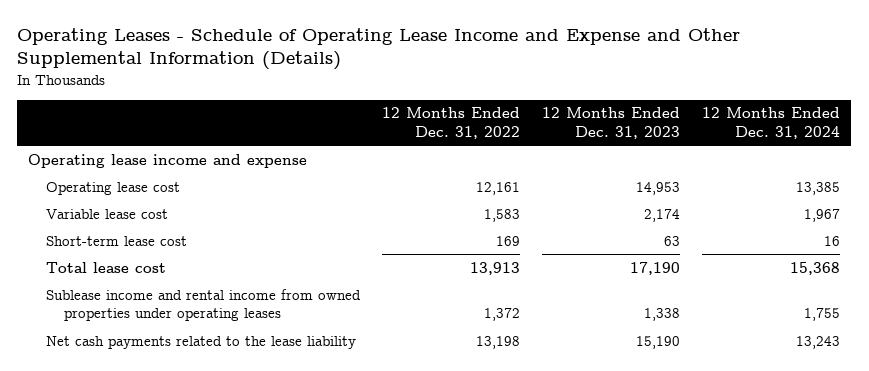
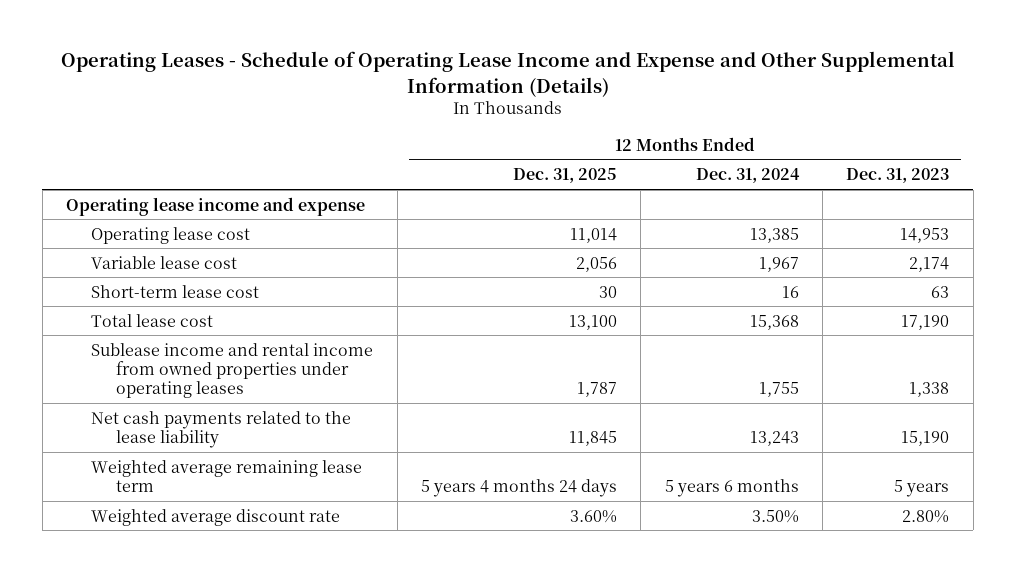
[382,107,521,140] 12 Months Ended Dec. 31, 2022 -> none
none -> [512,168,617,184] Dec. 31, 2025
none -> [91,459,363,492] Weighted average remaining lease term
none -> [91,508,341,526] Weighted average discount rate

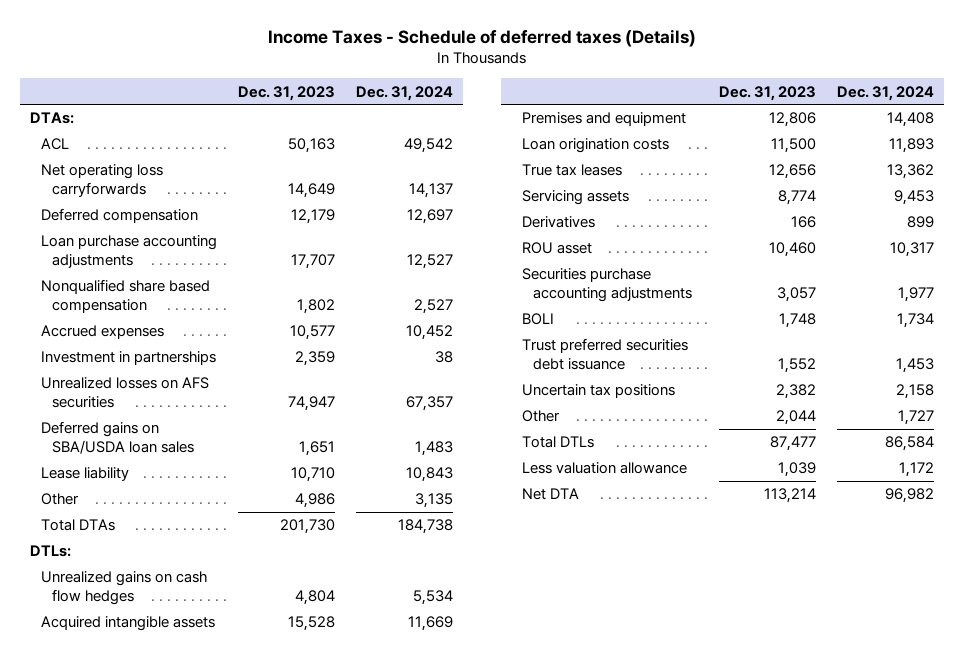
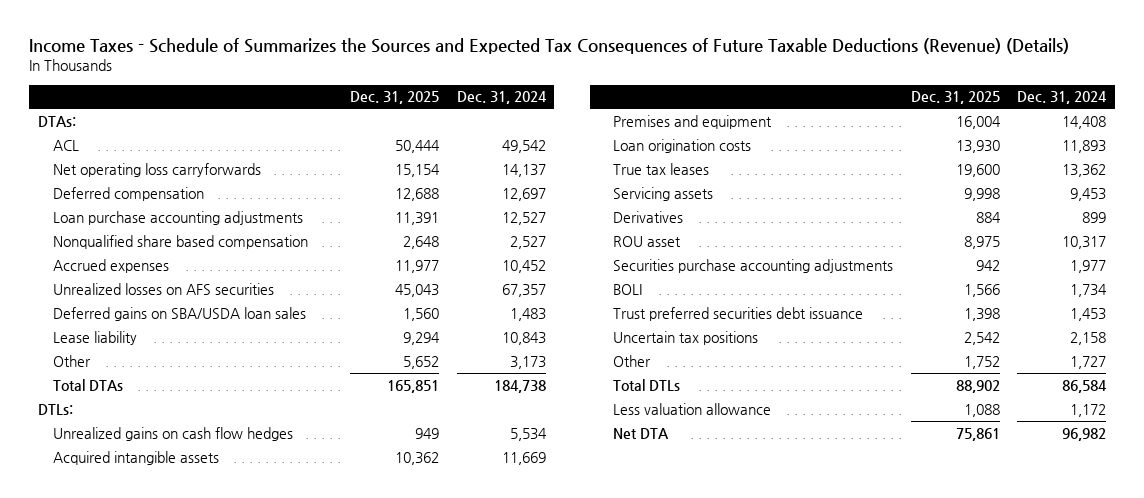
[267,28,696,47] Income Taxes - Schedule of deferred taxes (Details) -> [29,38,1070,55] Income Taxes - Schedule of Summarizes the Sources and Expected Tax Consequences of Future Taxable Deductions (Revenue) (Details)
[237,85,335,101] Dec. 31, 2023 -> none
none -> [350,91,440,105] Dec. 31, 2025
[40,351,216,366] Investment in partnerships -> none
[414,493,453,509] 3,135 -> [509,355,546,369] 3,173

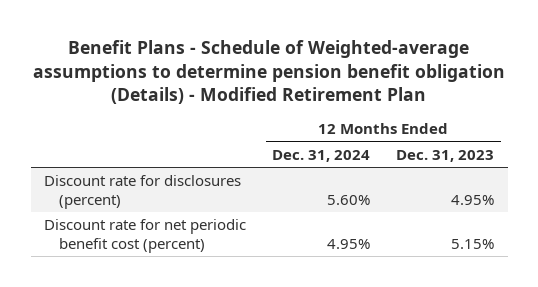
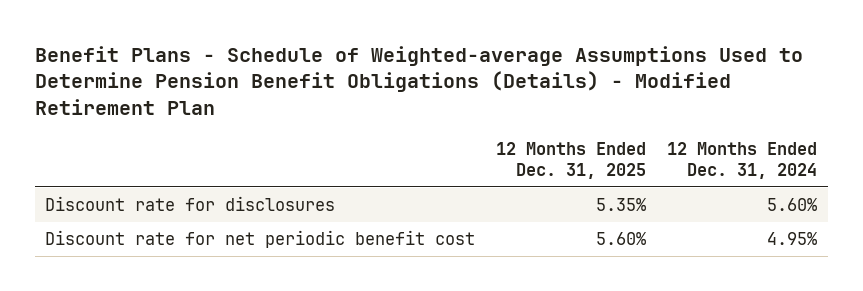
[33,40,506,104] Benefit Plans - Schedule of Weighted-average assumptions to determine pension benefit obligation (Details) - Modified Retirement Plan -> [34,45,803,115] Benefit Plans - Schedule of Weighted-average Assumptions Used to Determine Pension Benefit Obligations (Details) - Modified Retirement Plan
[396,149,495,162] Dec. 31, 2023 -> none
none -> [496,142,647,180] 12 Months Ended Dec. 31, 2025
[43,175,241,209] Discount rate for disclosures (percent) -> [45,196,336,212] Discount rate for disclosures
[43,219,246,253] Discount rate for net periodic benefit cost (percent) -> [45,230,476,249] Discount rate for net periodic benefit cost

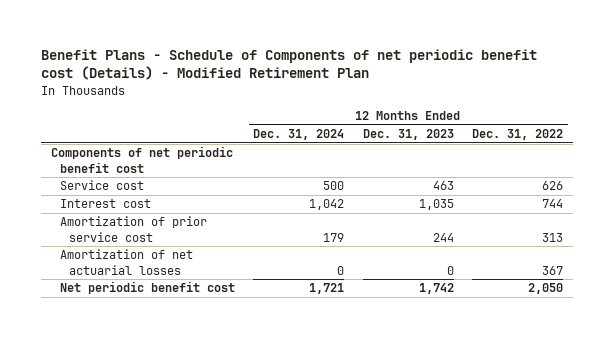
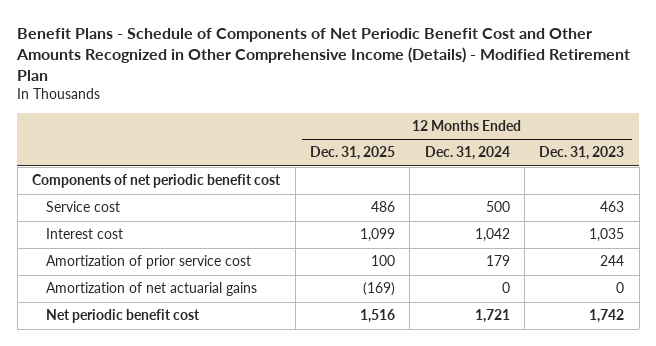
[41,48,538,81] Benefit Plans - Schedule of Components of net periodic benefit cost (Details) - Modified Retirement Plan -> [16,27,631,81] Benefit Plans - Schedule of Components of Net Periodic Benefit Cost and Other Amounts Recognized in Other Comprehensive Income (Details) - Modified Retirement Plan
[472,129,564,141] Dec. 31, 2022 -> none
none -> [309,146,395,161] Dec. 31, 2025
[59,249,193,275] Amortization of net actuarial losses -> [45,282,257,297] Amortization of net actuarial gains

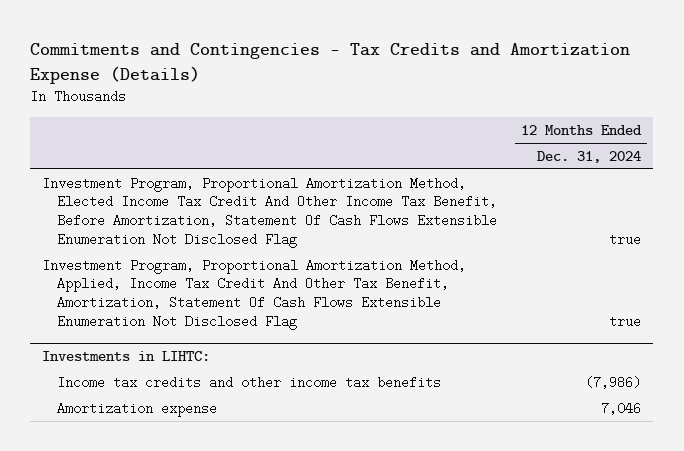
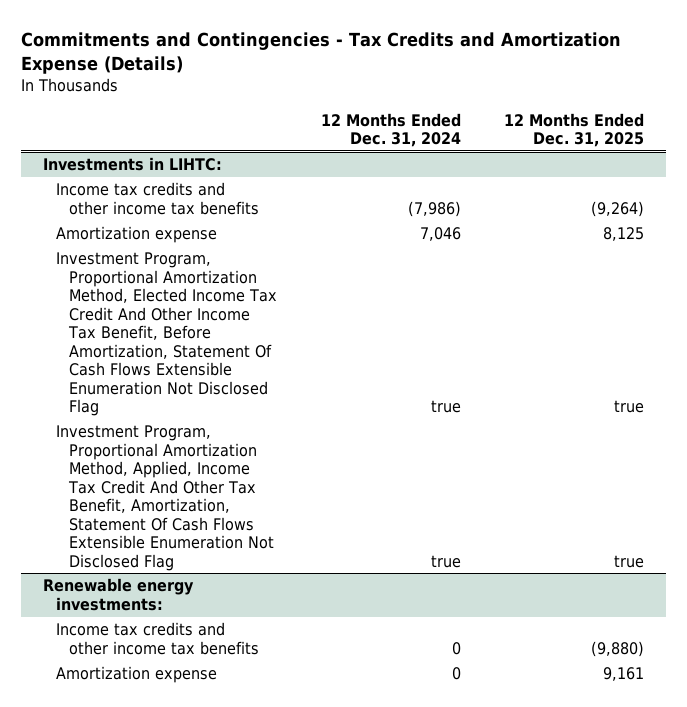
none -> [504,112,645,147] 12 Months Ended Dec. 31, 2025
[42,176,497,248] Investment Program, Proportional Amortization Method, Elected Income Tax Credit And Other Income Tax Benefit, Before Amortization, Statement Of Cash Flows Extensible Enumeration Not Disclosed Flag -> none
[42,258,467,330] Investment Program, Proportional Amortization Method, Applied, Income Tax Credit And Other Tax Benefit, Amortization, Statement Of Cash Flows Extensible Enumeration Not Disclosed Flag -> none
none -> [56,252,278,416] Investment Program, Proportional Amortization Method, Elected Income Tax Credit And Other Income Tax Benefit, Before Amortization, Statement Of Cash Flows Extensible Enumeration Not Disclosed Flag
none -> [56,425,275,571] Investment Program, Proportional Amortization Method, Applied, Income Tax Credit And Other Tax Benefit, Amortization, Statement Of Cash Flows Extensible Enumeration Not Disclosed Flag
none -> [43,578,195,611] Renewable energy investments:
none -> [56,622,260,655] Income tax credits and other income tax benefits
none -> [56,666,218,684] Amortization expense

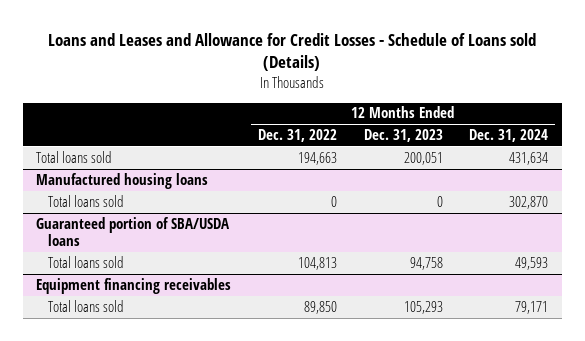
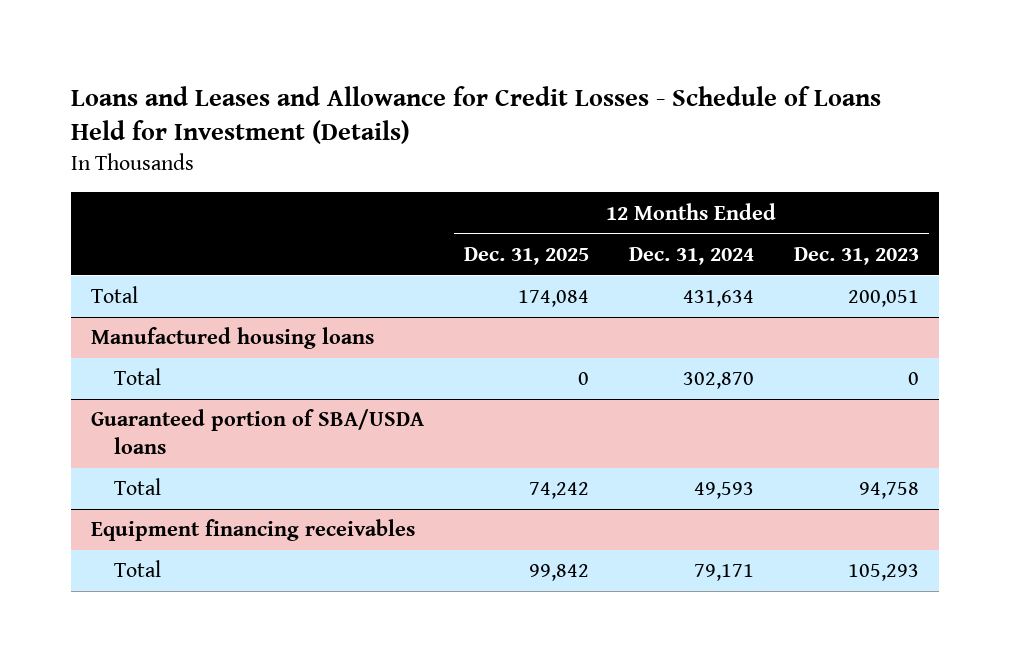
[48,32,537,72] Loans and Leases and Allowance for Credit Losses - Schedule of Loans sold (Details) -> [71,85,882,145] Loans and Leases and Allowance for Credit Losses - Schedule of Loans Held for Investment (Details)
[257,128,337,142] Dec. 31, 2022 -> none
none -> [463,246,589,265] Dec. 31, 2025
[36,150,113,163] Total loans sold -> [91,286,139,304] Total
[47,194,124,207] Total loans sold -> [114,368,162,386] Total
[47,255,124,268] Total loans sold -> [114,478,162,496] Total
[47,299,124,312] Total loans sold -> [114,560,162,578] Total

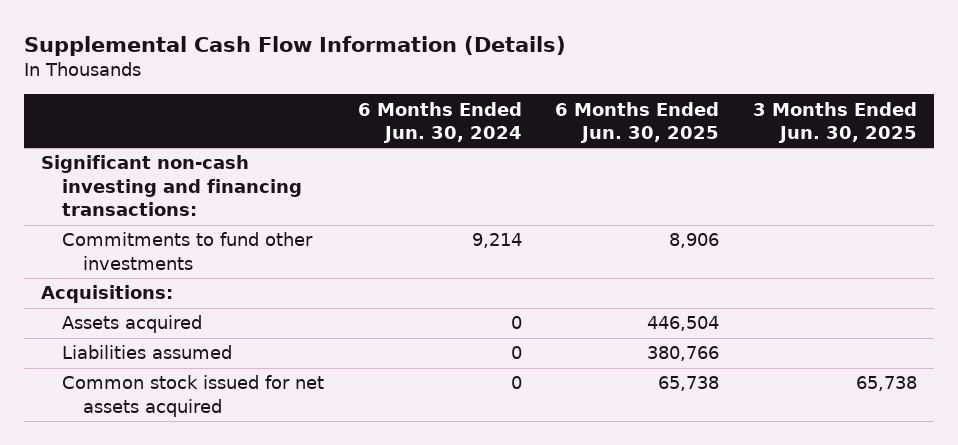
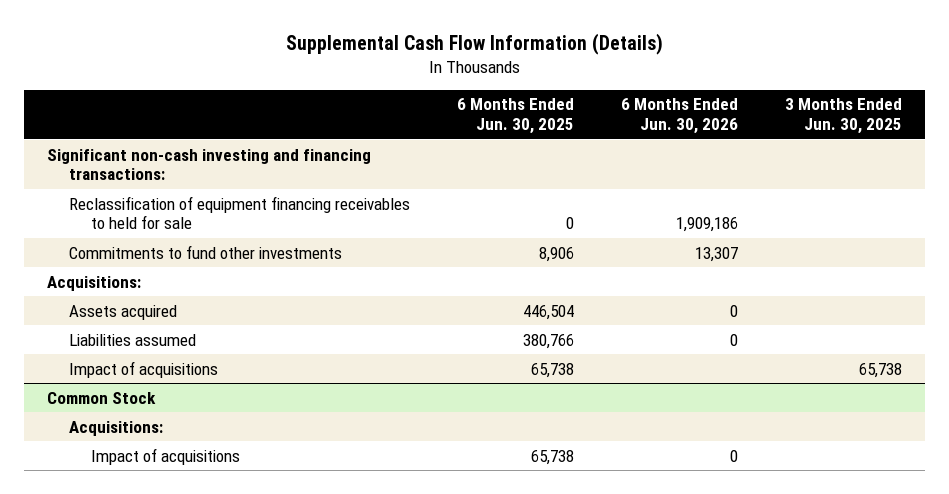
[357,101,522,144] 6 Months Ended Jun. 30, 2024 -> none
none -> [620,98,738,134] 6 Months Ended Jun. 30, 2026
none -> [69,195,411,230] Reclassification of equipment financing receivables to held for sale
[61,375,324,417] Common stock issued for net assets acquired -> [69,360,219,378] Impact of acquisitions
none -> [47,391,157,404] Common Stock
none -> [69,420,164,436] Acquisitions:
none -> [90,447,240,465] Impact of acquisitions

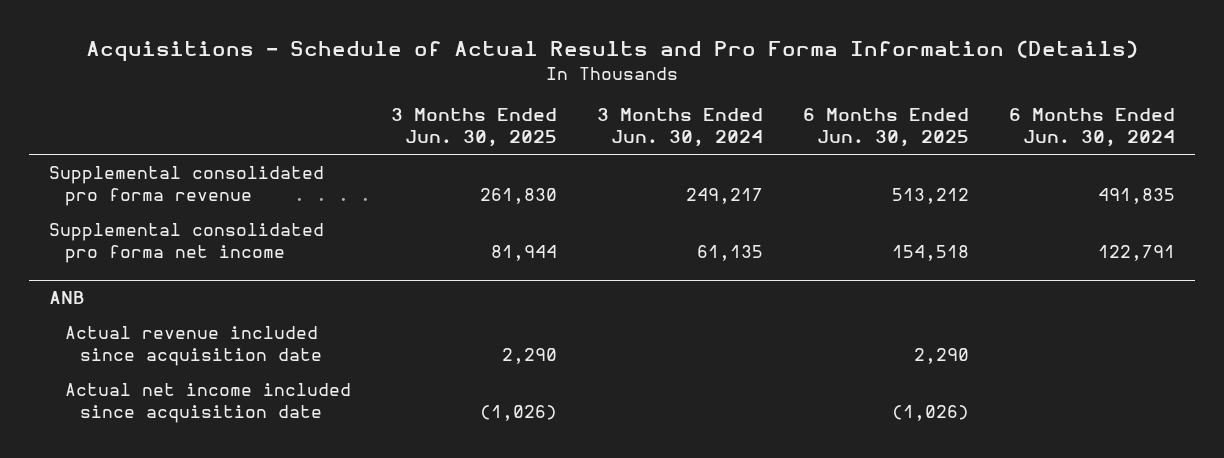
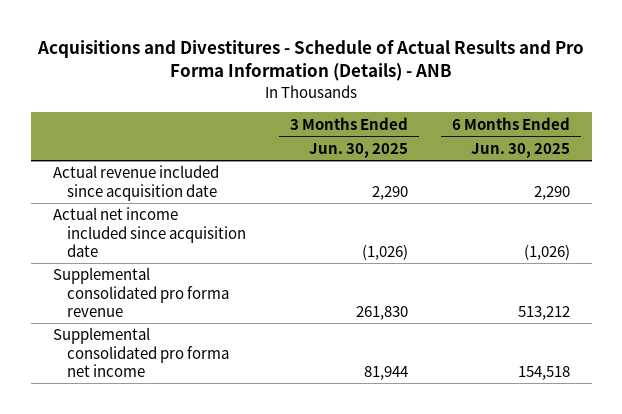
[85,40,1138,63] Acquisitions - Schedule of Actual Results and Pro Forma Information (Details) -> [37,40,585,82] Acquisitions and Divestitures - Schedule of Actual Results and Pro Forma Information (Details) - ANB
[596,108,763,148] 3 Months Ended Jun. 30, 2024 -> none
[1008,108,1175,148] 6 Months Ended Jun. 30, 2024 -> none
[49,291,86,305] ANB -> none
[49,166,325,207] Supplemental consolidated pro forma revenue -> [52,267,230,317] Supplemental consolidated pro forma revenue
[49,223,325,264] Supplemental consolidated pro forma net income -> [52,327,230,377] Supplemental consolidated pro forma net income

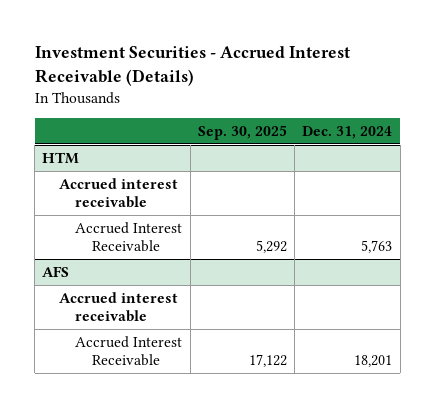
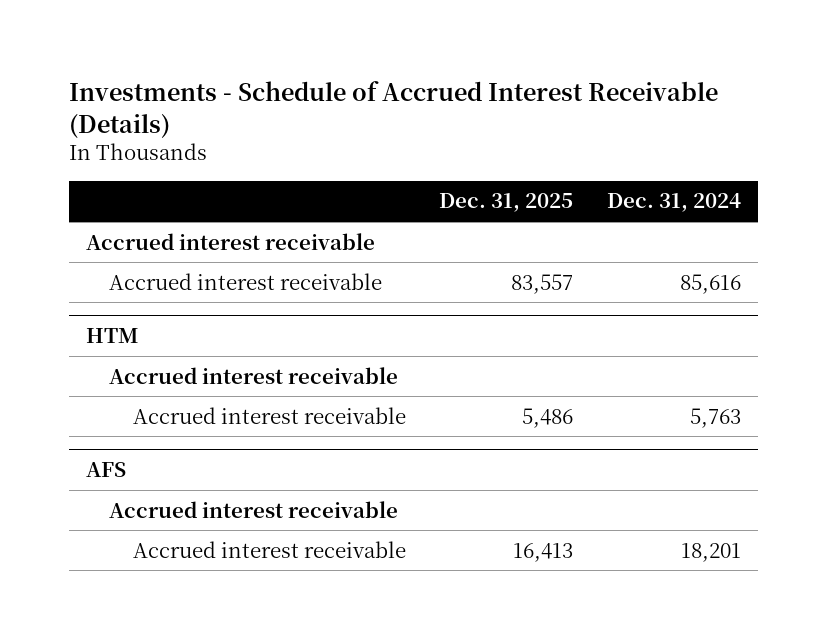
[34,46,350,87] Investment Securities - Accrued Interest Receivable (Details) -> [69,81,719,138] Investments - Schedule of Accrued Interest Receivable (Details)
[197,124,287,140] Sep. 30, 2025 -> none
none -> [439,193,574,213] Dec. 31, 2025
none -> [86,232,376,250] Accrued interest receivable
none -> [109,272,383,290] Accrued interest receivable
[75,221,183,253] Accrued Interest Receivable -> [132,406,406,424] Accrued interest receivable
[75,335,183,367] Accrued Interest Receivable -> [132,540,406,558] Accrued interest receivable

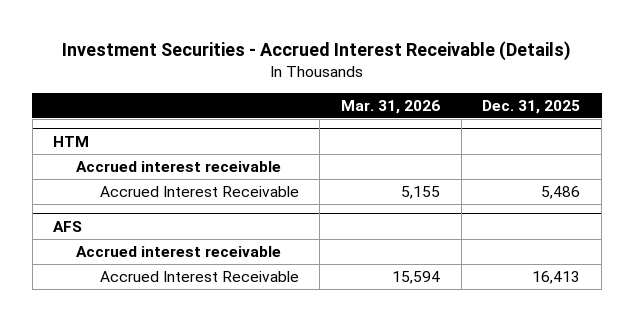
[69,81,719,138] Investments - Schedule of Accrued Interest Receivable (Details) -> [61,41,571,62] Investment Securities - Accrued Interest Receivable (Details)
[606,193,741,213] Dec. 31, 2024 -> none
none -> [340,99,440,114] Mar. 31, 2026
[86,232,376,250] Accrued interest receivable -> none
[109,272,383,290] Accrued interest receivable -> none
[132,406,406,424] Accrued interest receivable -> [99,186,299,198] Accrued Interest Receivable
[132,540,406,558] Accrued interest receivable -> [99,271,299,283] Accrued Interest Receivable

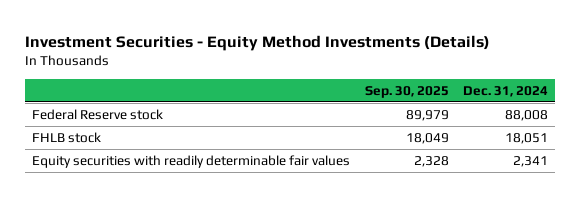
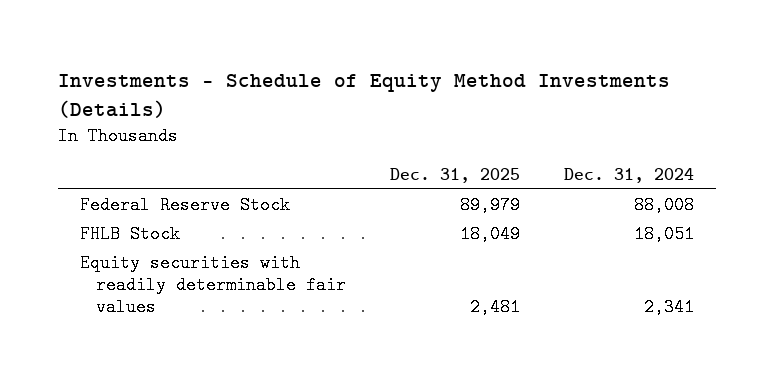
[25,34,491,51] Investment Securities - Equity Method Investments (Details) -> [58,74,671,119] Investments - Schedule of Equity Method Investments (Details)
[364,85,449,98] Sep. 30, 2025 -> none
none -> [390,168,521,184] Dec. 31, 2025
[32,108,164,120] Federal Reserve stock -> [80,196,291,215] Federal Reserve Stock
[32,131,102,143] FHLB stock -> [80,225,181,244] FHLB Stock

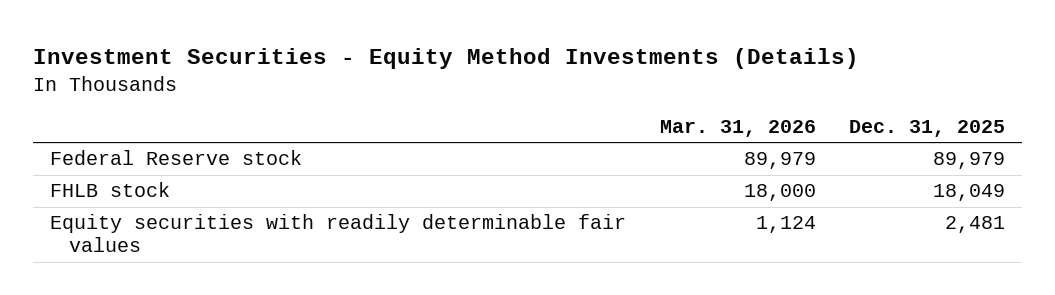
[58,74,671,119] Investments - Schedule of Equity Method Investments (Details) -> [33,48,860,70] Investment Securities - Equity Method Investments (Details)
[564,168,695,184] Dec. 31, 2024 -> none
none -> [659,119,816,137] Mar. 31, 2026
[80,196,291,215] Federal Reserve Stock -> [50,150,303,166] Federal Reserve stock
[80,225,181,244] FHLB Stock -> [50,182,171,198] FHLB stock

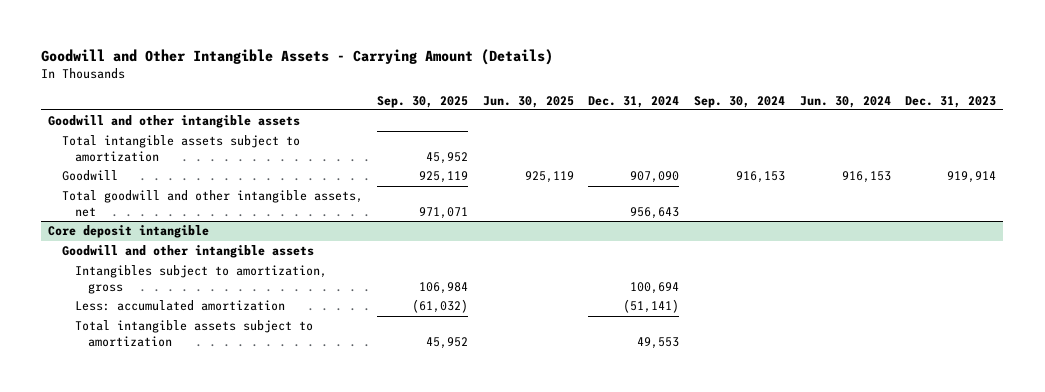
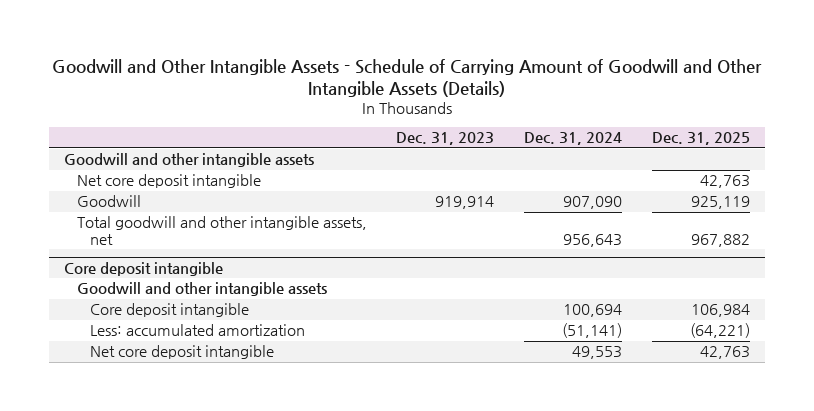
[41,48,554,65] Goodwill and Other Intangible Assets - Carrying Amount (Details) -> [51,58,762,97] Goodwill and Other Intangible Assets - Schedule of Carrying Amount of Goodwill and Other Intangible Assets (Details)
[377,95,469,108] Sep. 30, 2025 -> none
[482,95,574,108] Jun. 30, 2025 -> none
[694,95,786,108] Sep. 30, 2024 -> none
[799,95,891,108] Jun. 30, 2024 -> none
none -> [651,132,750,146] Dec. 31, 2025
[61,135,300,162] Total intangible assets subject to amortization -> [76,174,261,189] Net core deposit intangible
[74,265,327,294] Intangibles subject to amortization, gross -> [89,303,249,318] Core deposit intangible
[74,320,313,347] Total intangible assets subject to amortization -> [89,345,274,360] Net core deposit intangible

